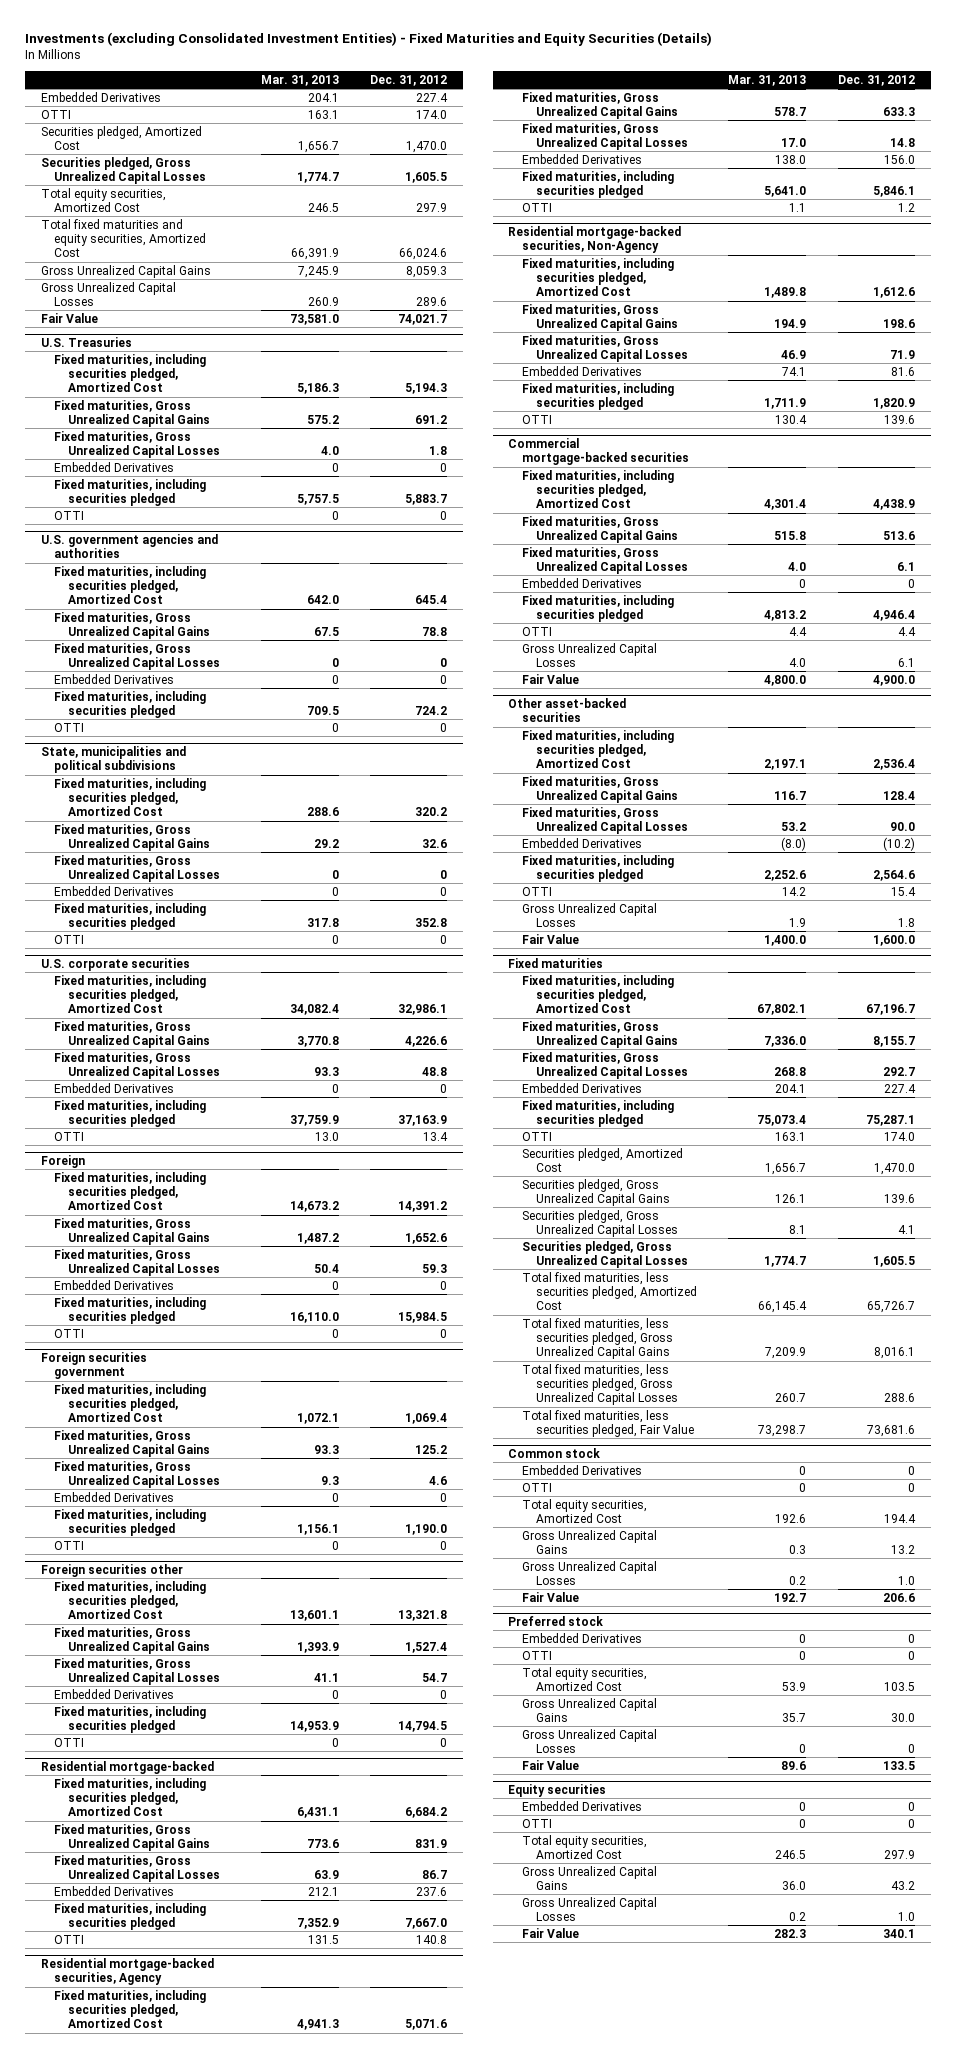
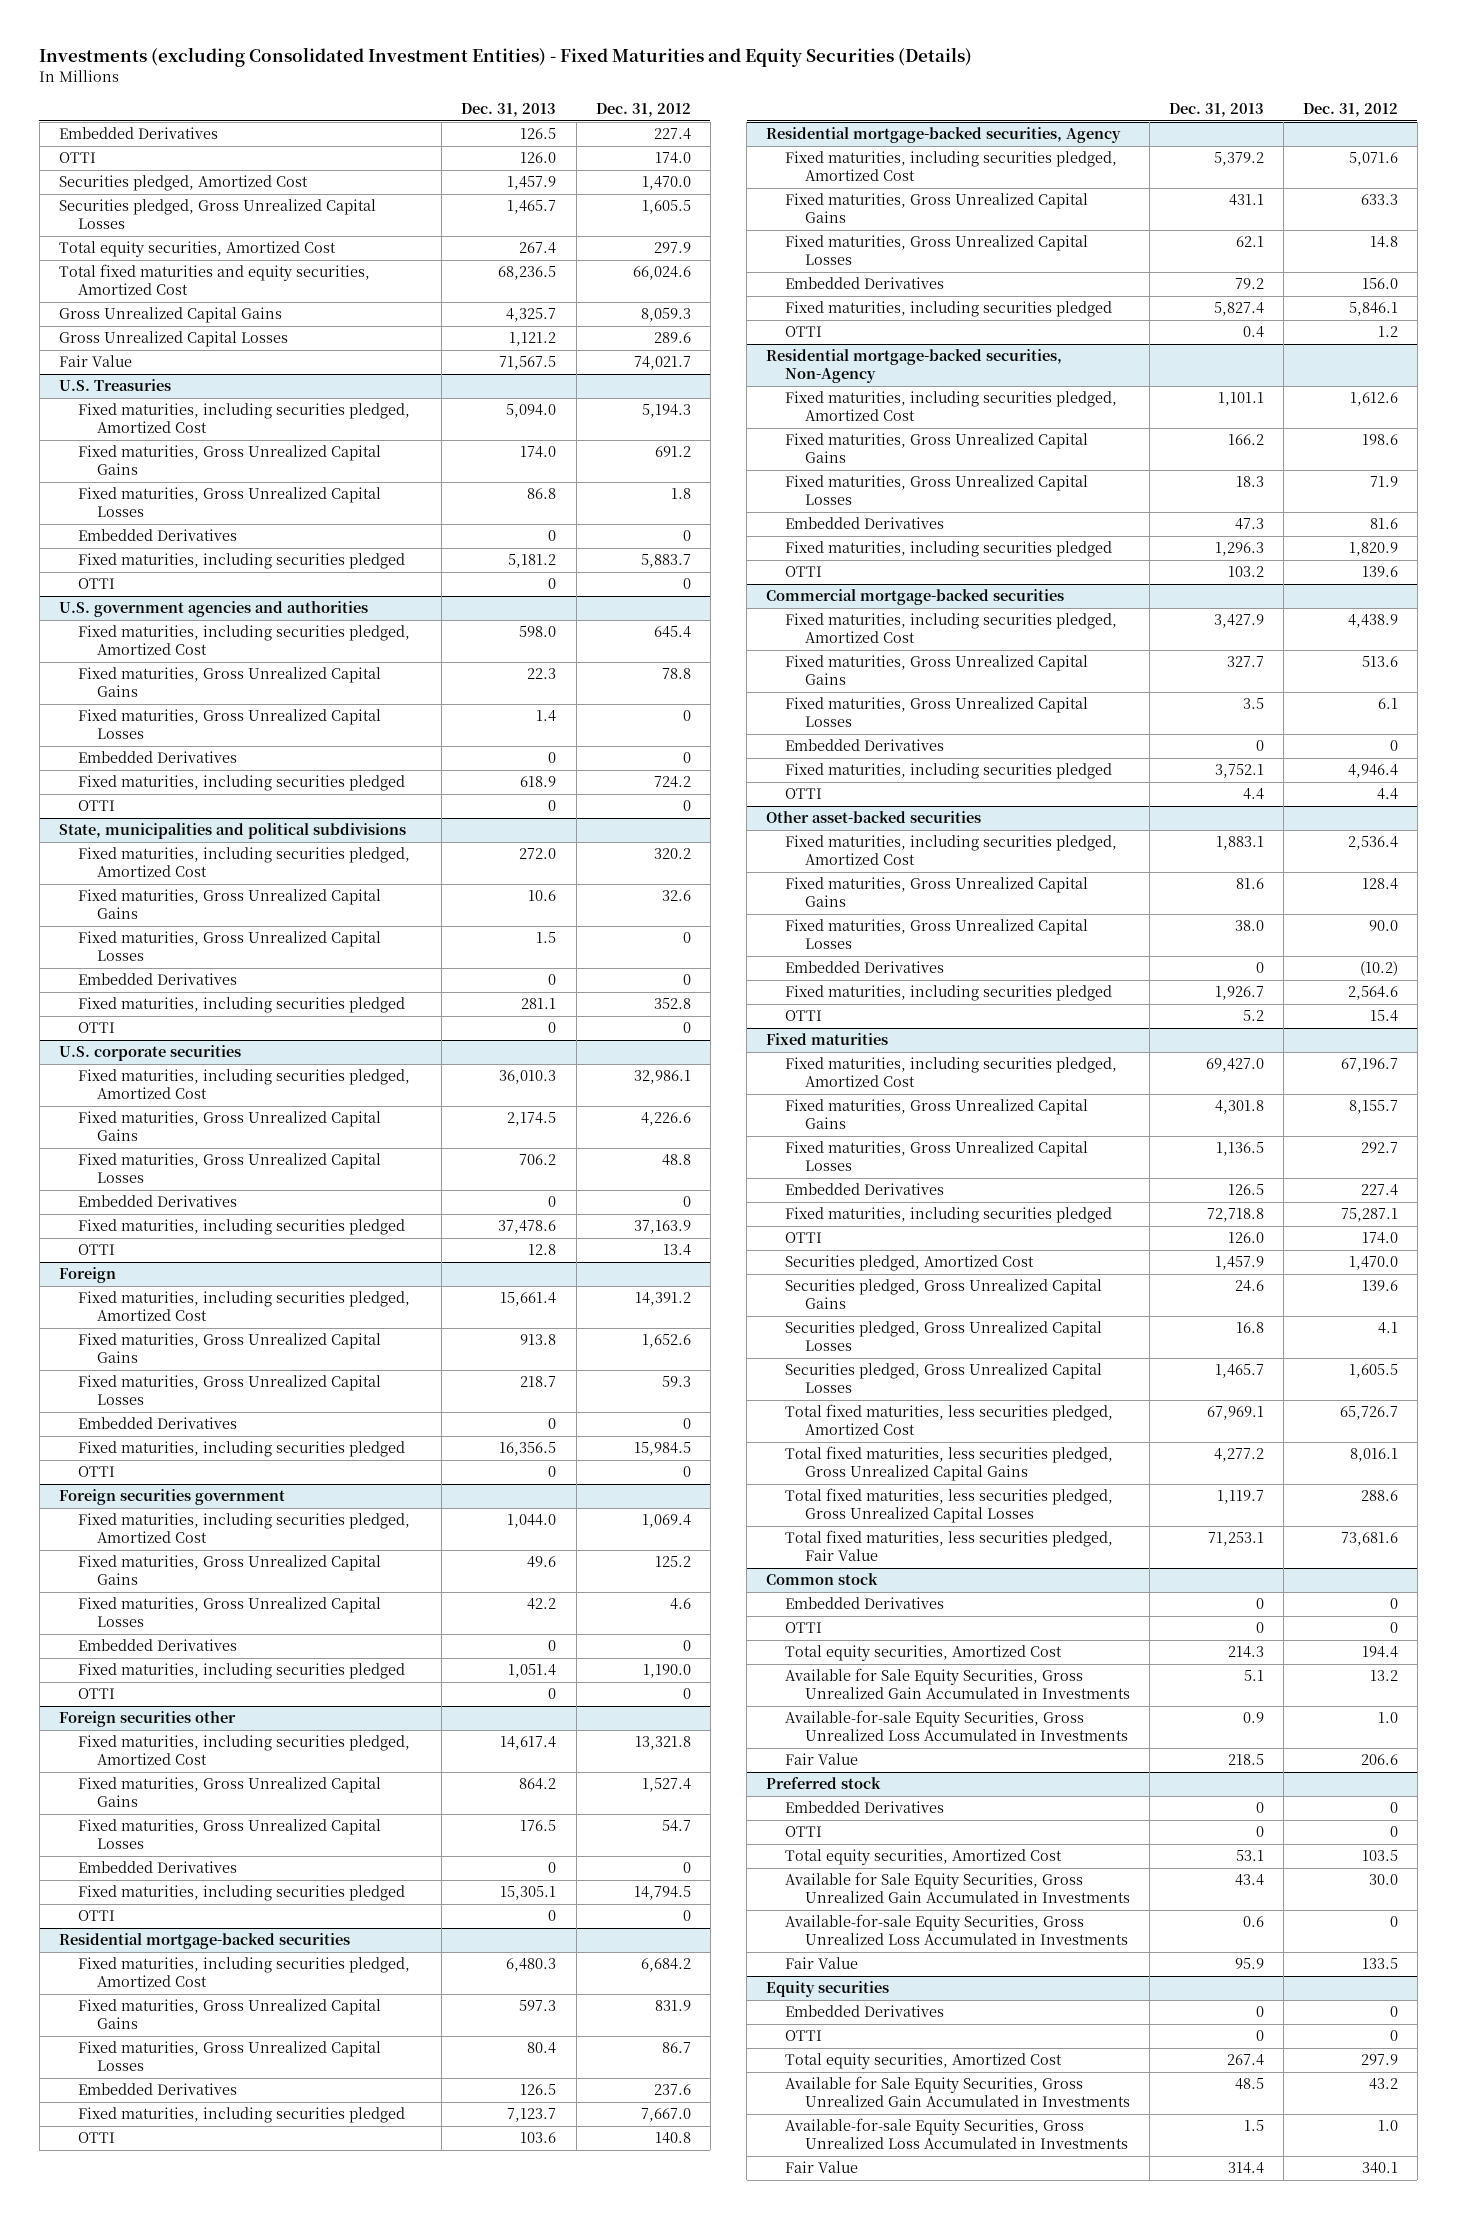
[260,74,339,86] Mar. 31, 2013 -> none
none -> [461,103,557,118] Dec. 31, 2013
[40,1760,214,1774] Residential mortgage-backed -> [59,1933,351,1950] Residential mortgage-backed securities
[521,642,657,668] Gross Unrealized Capital Losses -> none
[521,673,579,684] Fair Value -> none
[521,902,657,928] Gross Unrealized Capital Losses -> none
[521,933,579,944] Fair Value -> none
[521,1560,657,1586] Gross Unrealized Capital Losses -> none
[521,1529,657,1555] Gross Unrealized Capital Gains -> [785,1668,1130,1699] Available for Sale Equity Securities, Gross Unrealized Gain Accumulated in Investments
none -> [785,1710,1128,1741] Available-for-sale Equity Securities, Gross Unrealized Loss Accumulated in Investments
[521,1697,657,1723] Gross Unrealized Capital Gains -> none
[521,1728,657,1754] Gross Unrealized Capital Losses -> none
none -> [785,1872,1130,1903] Available for Sale Equity Securities, Gross Unrealized Gain Accumulated in Investments
none -> [785,1914,1128,1945] Available-for-sale Equity Securities, Gross Unrealized Loss Accumulated in Investments
[521,1896,657,1922] Gross Unrealized Capital Losses -> none
[521,1865,657,1891] Gross Unrealized Capital Gains -> [785,2076,1130,2107] Available for Sale Equity Securities, Gross Unrealized Gain Accumulated in Investments
none -> [785,2118,1128,2149] Available-for-sale Equity Securities, Gross Unrealized Loss Accumulated in Investments

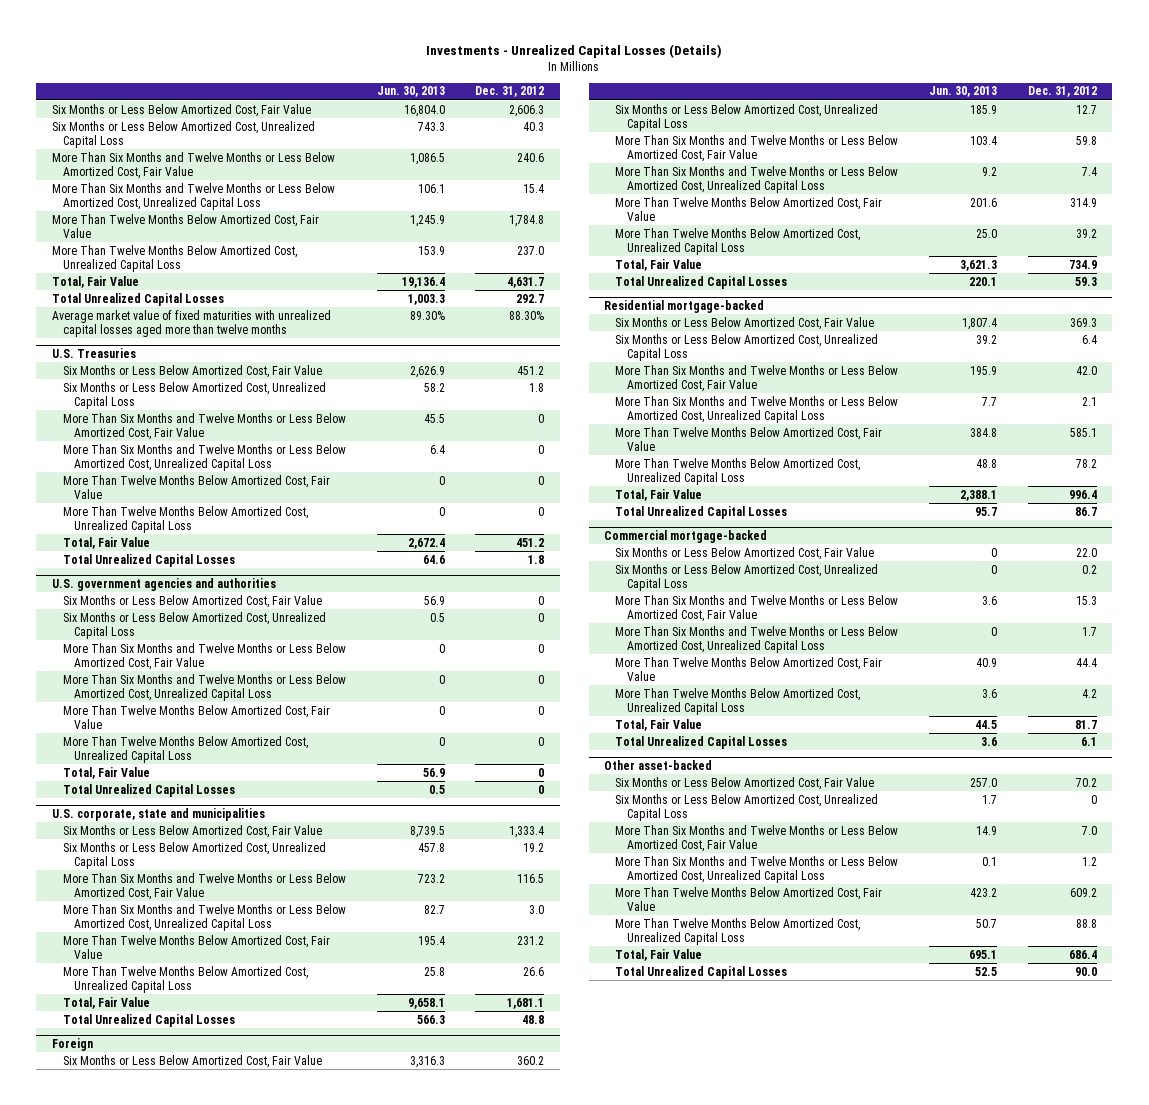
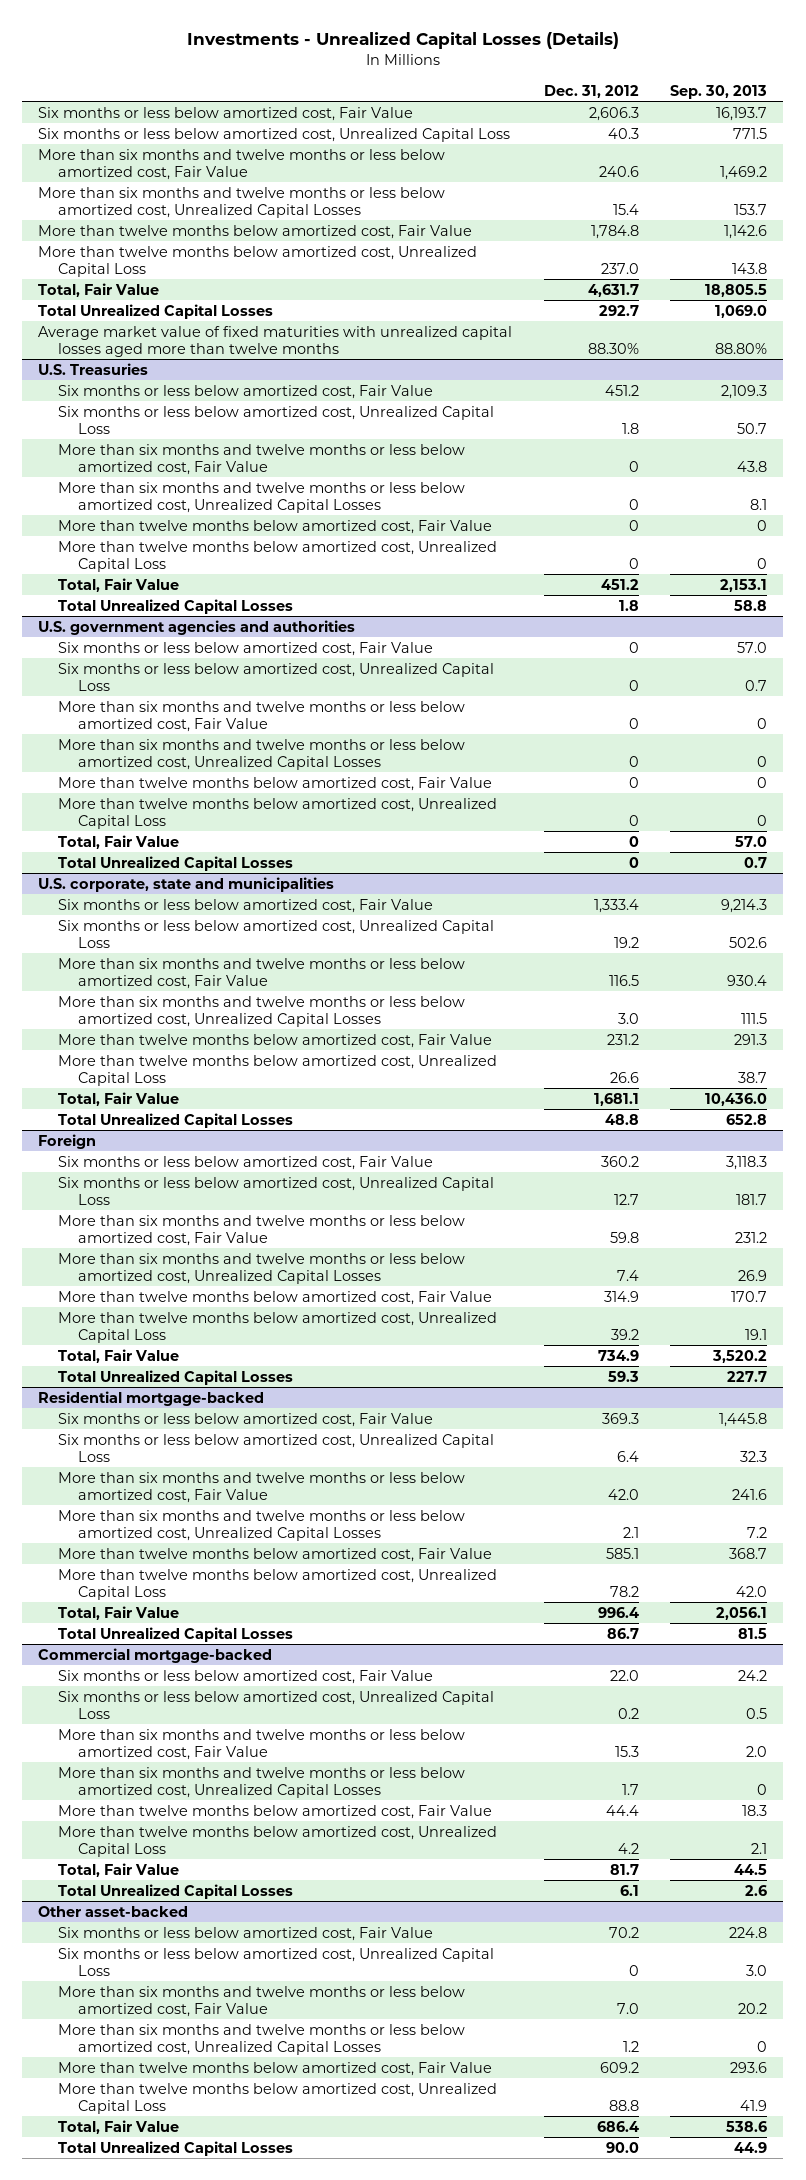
[376,86,445,98] Jun. 30, 2013 -> none
none -> [670,84,768,99] Sep. 30, 2013
[51,103,311,117] Six Months or Less Below Amortized Cost, Fair Value -> [38,106,414,121] Six months or less below amortized cost, Fair Value
[51,120,315,148] Six Months or Less Below Amortized Cost, Unrealized Capital Loss -> [38,127,511,142] Six months or less below amortized cost, Unrealized Capital Loss
[51,151,335,179] More Than Six Months and Twelve Months or Less Below Amortized Cost, Fair Value -> [38,148,446,181] More than six months and twelve months or less below amortized cost, Fair Value
[51,182,335,210] More Than Six Months and Twelve Months or Less Below Amortized Cost, Unrealized Capital Loss -> [38,186,446,219] More than six months and twelve months or less below amortized cost, Unrealized Capital Losses
[51,213,319,238] More Than Twelve Months Below Amortized Cost, Fair Value -> [38,224,473,239] More than twelve months below amortized cost, Fair Value
[51,244,297,272] More Than Twelve Months Below Amortized Cost, Unrealized Capital Loss -> [38,245,478,278] More than twelve months below amortized cost, Unrealized Capital Loss
[62,364,322,378] Six Months or Less Below Amortized Cost, Fair Value -> [58,384,434,399] Six months or less below amortized cost, Fair Value
[62,381,326,409] Six Months or Less Below Amortized Cost, Unrealized Capital Loss -> [58,405,495,435] Six months or less below amortized cost, Unrealized Capital Loss
[62,412,346,440] More Than Six Months and Twelve Months or Less Below Amortized Cost, Fair Value -> [58,443,466,476] More than six months and twelve months or less below amortized cost, Fair Value
[62,443,346,471] More Than Six Months and Twelve Months or Less Below Amortized Cost, Unrealized Capital Loss -> [58,481,466,514] More than six months and twelve months or less below amortized cost, Unrealized Capital Losses
[62,474,330,499] More Than Twelve Months Below Amortized Cost, Fair Value -> [58,519,493,534] More than twelve months below amortized cost, Fair Value
[62,505,308,533] More Than Twelve Months Below Amortized Cost, Unrealized Capital Loss -> [58,540,498,573] More than twelve months below amortized cost, Unrealized Capital Loss
[62,594,322,608] Six Months or Less Below Amortized Cost, Fair Value -> [58,641,434,656] Six months or less below amortized cost, Fair Value
[62,611,326,639] Six Months or Less Below Amortized Cost, Unrealized Capital Loss -> [58,662,495,692] Six months or less below amortized cost, Unrealized Capital Loss
[62,642,346,670] More Than Six Months and Twelve Months or Less Below Amortized Cost, Fair Value -> [58,700,466,733] More than six months and twelve months or less below amortized cost, Fair Value
[62,673,346,701] More Than Six Months and Twelve Months or Less Below Amortized Cost, Unrealized Capital Loss -> [58,738,466,771] More than six months and twelve months or less below amortized cost, Unrealized Capital Losses
[62,704,330,729] More Than Twelve Months Below Amortized Cost, Fair Value -> [58,776,493,791] More than twelve months below amortized cost, Fair Value
[62,735,308,763] More Than Twelve Months Below Amortized Cost, Unrealized Capital Loss -> [58,797,498,830] More than twelve months below amortized cost, Unrealized Capital Loss
[62,824,322,838] Six Months or Less Below Amortized Cost, Fair Value -> [58,898,434,913] Six months or less below amortized cost, Fair Value
[62,841,326,869] Six Months or Less Below Amortized Cost, Unrealized Capital Loss -> [58,919,495,949] Six months or less below amortized cost, Unrealized Capital Loss
[62,872,346,900] More Than Six Months and Twelve Months or Less Below Amortized Cost, Fair Value -> [58,957,466,990] More than six months and twelve months or less below amortized cost, Fair Value
[62,903,346,931] More Than Six Months and Twelve Months or Less Below Amortized Cost, Unrealized Capital Loss -> [58,995,466,1028] More than six months and twelve months or less below amortized cost, Unrealized Capital Losses
[62,934,330,959] More Than Twelve Months Below Amortized Cost, Fair Value -> [58,1033,493,1048] More than twelve months below amortized cost, Fair Value
[62,965,308,993] More Than Twelve Months Below Amortized Cost, Unrealized Capital Loss -> [58,1054,498,1087] More than twelve months below amortized cost, Unrealized Capital Loss
[62,1054,322,1068] Six Months or Less Below Amortized Cost, Fair Value -> [58,1155,434,1170] Six months or less below amortized cost, Fair Value
[615,103,879,131] Six Months or Less Below Amortized Cost, Unrealized Capital Loss -> [58,1176,495,1206] Six months or less below amortized cost, Unrealized Capital Loss
[615,134,899,162] More Than Six Months and Twelve Months or Less Below Amortized Cost, Fair Value -> [58,1214,466,1247] More than six months and twelve months or less below amortized cost, Fair Value
[615,165,899,193] More Than Six Months and Twelve Months or Less Below Amortized Cost, Unrealized Capital Loss -> [58,1252,466,1285] More than six months and twelve months or less below amortized cost, Unrealized Capital Losses
[615,196,883,221] More Than Twelve Months Below Amortized Cost, Fair Value -> [58,1290,493,1305] More than twelve months below amortized cost, Fair Value
[615,227,861,255] More Than Twelve Months Below Amortized Cost, Unrealized Capital Loss -> [58,1311,498,1344] More than twelve months below amortized cost, Unrealized Capital Loss
[615,316,875,330] Six Months or Less Below Amortized Cost, Fair Value -> [58,1412,434,1427] Six months or less below amortized cost, Fair Value
[615,333,879,361] Six Months or Less Below Amortized Cost, Unrealized Capital Loss -> [58,1433,495,1463] Six months or less below amortized cost, Unrealized Capital Loss
[615,364,899,392] More Than Six Months and Twelve Months or Less Below Amortized Cost, Fair Value -> [58,1471,466,1504] More than six months and twelve months or less below amortized cost, Fair Value
[615,395,899,423] More Than Six Months and Twelve Months or Less Below Amortized Cost, Unrealized Capital Loss -> [58,1509,466,1542] More than six months and twelve months or less below amortized cost, Unrealized Capital Losses
[615,426,883,451] More Than Twelve Months Below Amortized Cost, Fair Value -> [58,1547,493,1562] More than twelve months below amortized cost, Fair Value
[615,457,861,485] More Than Twelve Months Below Amortized Cost, Unrealized Capital Loss -> [58,1568,498,1601] More than twelve months below amortized cost, Unrealized Capital Loss
[615,546,875,560] Six Months or Less Below Amortized Cost, Fair Value -> [58,1669,434,1684] Six months or less below amortized cost, Fair Value
[615,563,879,591] Six Months or Less Below Amortized Cost, Unrealized Capital Loss -> [58,1690,495,1720] Six months or less below amortized cost, Unrealized Capital Loss
[615,594,899,622] More Than Six Months and Twelve Months or Less Below Amortized Cost, Fair Value -> [58,1728,466,1761] More than six months and twelve months or less below amortized cost, Fair Value
[615,625,899,653] More Than Six Months and Twelve Months or Less Below Amortized Cost, Unrealized Capital Loss -> [58,1766,466,1799] More than six months and twelve months or less below amortized cost, Unrealized Capital Losses
[615,656,883,681] More Than Twelve Months Below Amortized Cost, Fair Value -> [58,1804,493,1819] More than twelve months below amortized cost, Fair Value
[615,687,861,715] More Than Twelve Months Below Amortized Cost, Unrealized Capital Loss -> [58,1825,498,1858] More than twelve months below amortized cost, Unrealized Capital Loss
[615,776,875,790] Six Months or Less Below Amortized Cost, Fair Value -> [58,1926,434,1941] Six months or less below amortized cost, Fair Value
[615,793,879,821] Six Months or Less Below Amortized Cost, Unrealized Capital Loss -> [58,1947,495,1977] Six months or less below amortized cost, Unrealized Capital Loss
[615,824,899,852] More Than Six Months and Twelve Months or Less Below Amortized Cost, Fair Value -> [58,1985,466,2018] More than six months and twelve months or less below amortized cost, Fair Value
[615,855,899,883] More Than Six Months and Twelve Months or Less Below Amortized Cost, Unrealized Capital Loss -> [58,2023,466,2056] More than six months and twelve months or less below amortized cost, Unrealized Capital Losses
[615,886,883,911] More Than Twelve Months Below Amortized Cost, Fair Value -> [58,2061,493,2076] More than twelve months below amortized cost, Fair Value
[615,917,861,945] More Than Twelve Months Below Amortized Cost, Unrealized Capital Loss -> [58,2082,498,2115] More than twelve months below amortized cost, Unrealized Capital Loss

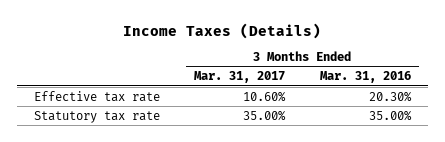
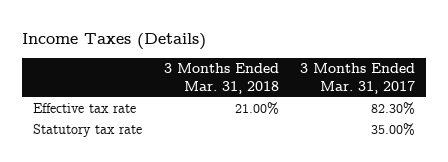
[319,71,411,84] Mar. 31, 2016 -> none
none -> [163,63,279,94] 3 Months Ended Mar. 31, 2018
[243,90,287,102] 10.60% -> [371,102,416,116] 82.30%

